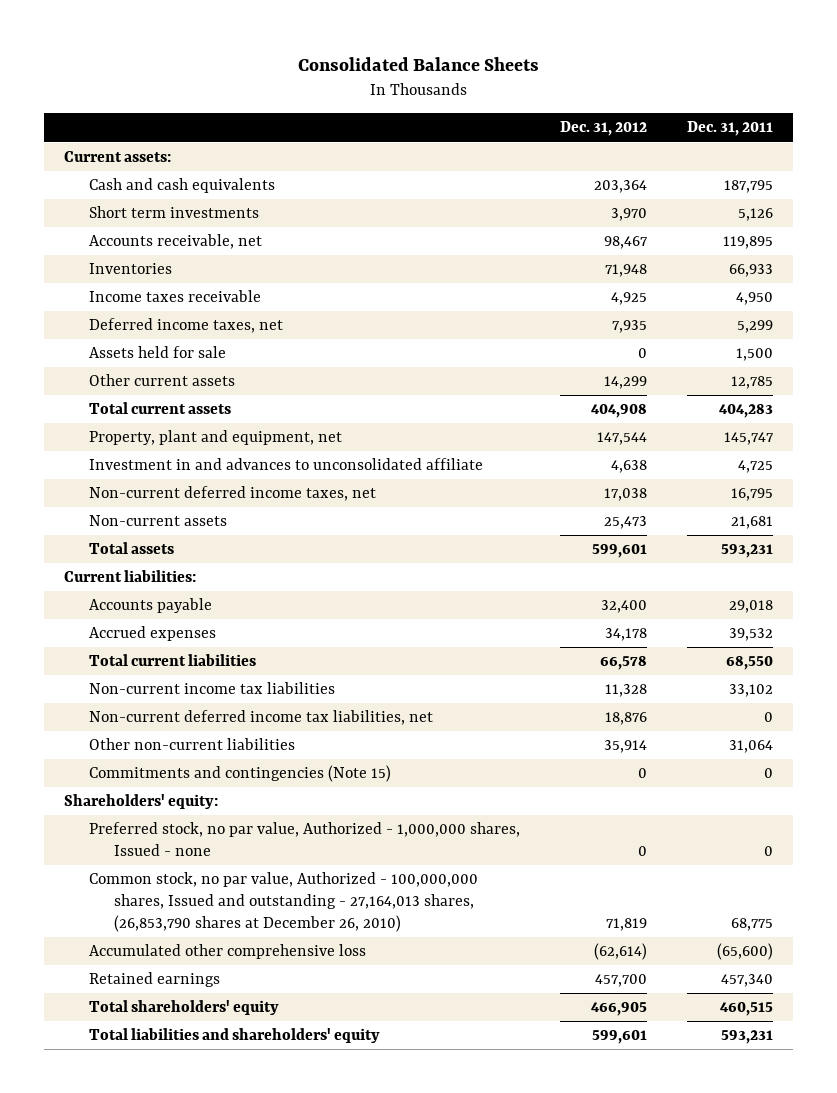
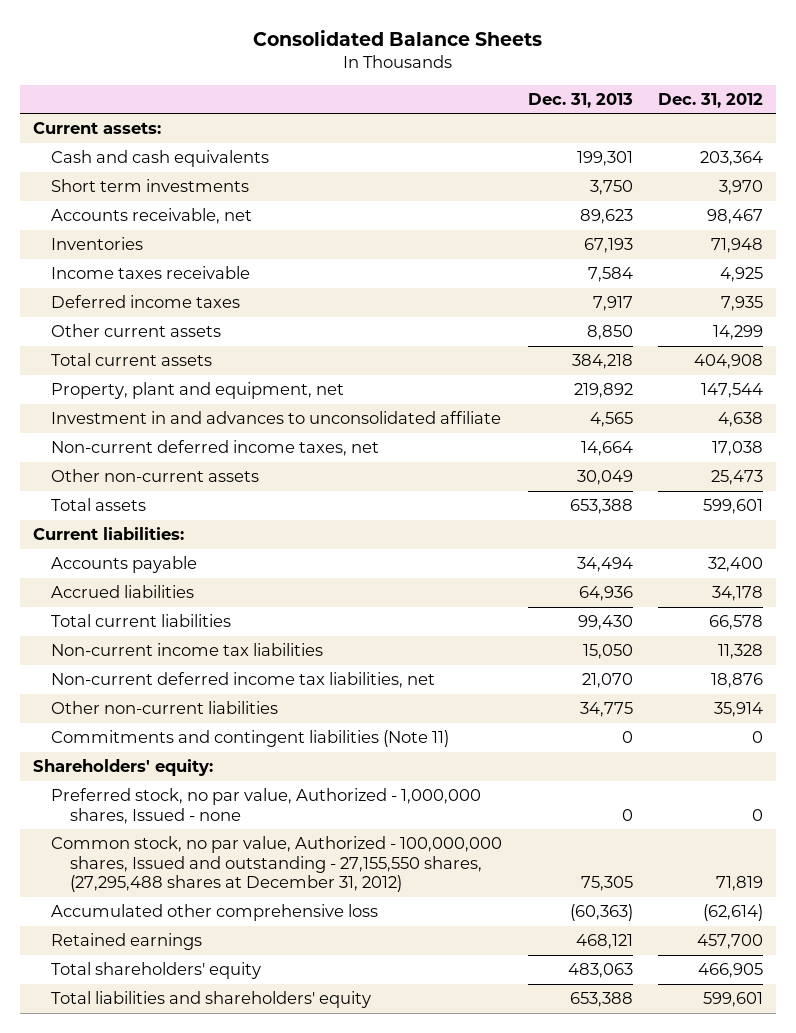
[687,121,774,137] Dec. 31, 2011 -> none
none -> [527,92,633,108] Dec. 31, 2013
[89,346,227,359] Assets held for sale -> none
[89,318,284,334] Deferred income taxes, net -> [51,295,241,309] Deferred income taxes
[89,515,228,527] Non-current assets -> [51,469,260,483] Other non-current assets
[89,626,217,642] Accrued expenses -> [51,585,195,599] Accrued liabilities
[89,765,392,783] Commitments and contingencies (Note 15) -> [51,730,450,748] Commitments and contingent liabilities (Note 11)
[89,872,479,932] Common stock, no par value, Authorized - 100,000,000 shares, Issued and outstanding - 27,164,013 shares, (26,853,790 shares at December 26, 2010) -> [51,836,503,893] Common stock, no par value, Authorized - 100,000,000 shares, Issued and outstanding - 27,155,550 shares, (27,295,488 shares at December 31, 2012)

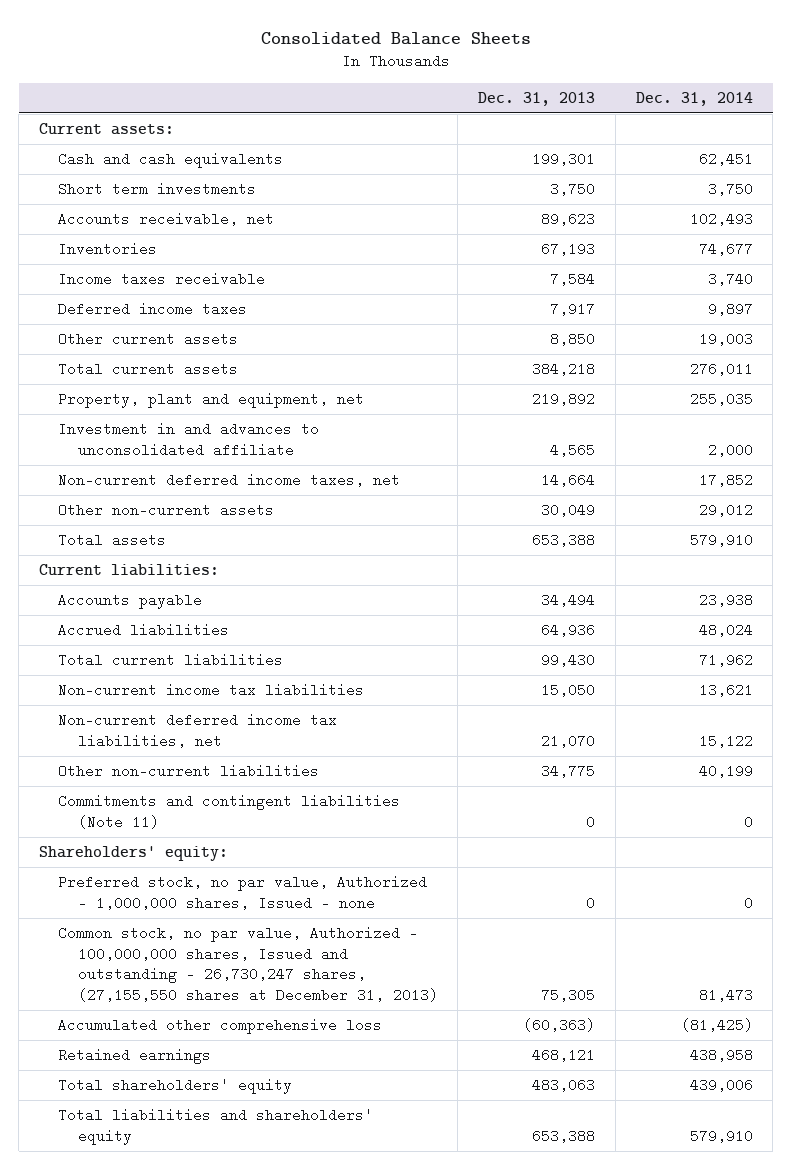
[658,92,764,108] Dec. 31, 2012 -> none
none -> [635,91,753,106] Dec. 31, 2014
[51,836,503,893] Common stock, no par value, Authorized - 100,000,000 shares, Issued and outstanding - 27,155,550 shares, (27,295,488 shares at December 31, 2012) -> [58,926,438,1002] Common stock, no par value, Authorized - 100,000,000 shares, Issued and outstanding - 26,730,247 shares, (27,155,550 shares at December 31, 2013)

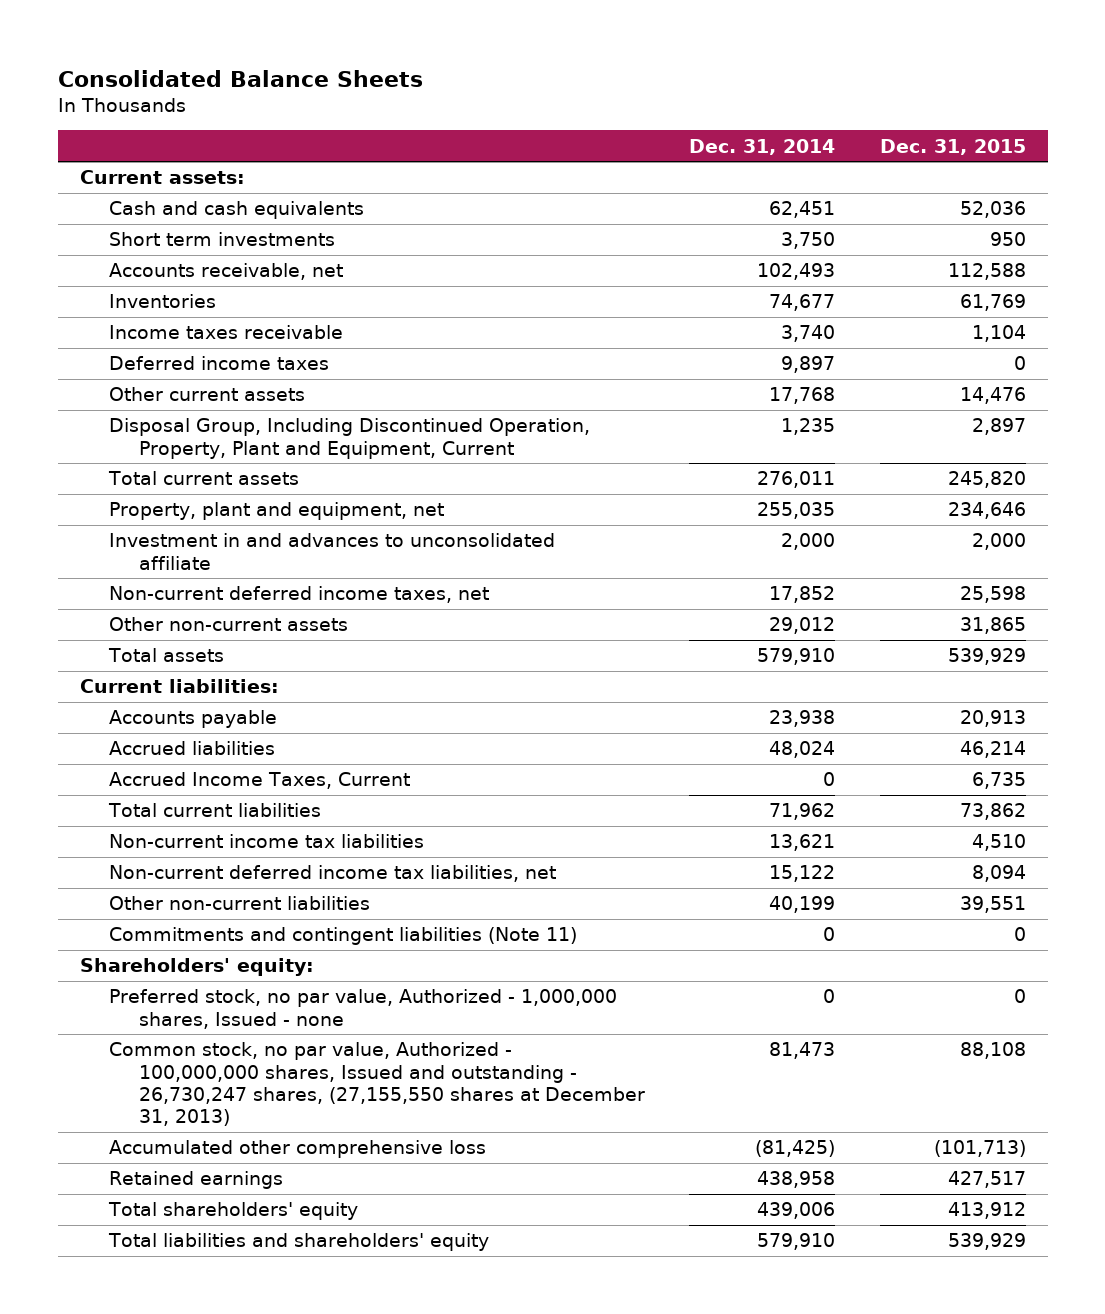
[478,91,596,106] Dec. 31, 2013 -> none
none -> [879,138,1026,155] Dec. 31, 2015
[698,332,753,347] 19,003 -> [769,387,836,405] 17,768
none -> [109,418,591,459] Disposal Group, Including Discontinued Operation, Property, Plant and Equipment, Current
none -> [109,772,411,790] Accrued Income Taxes, Current

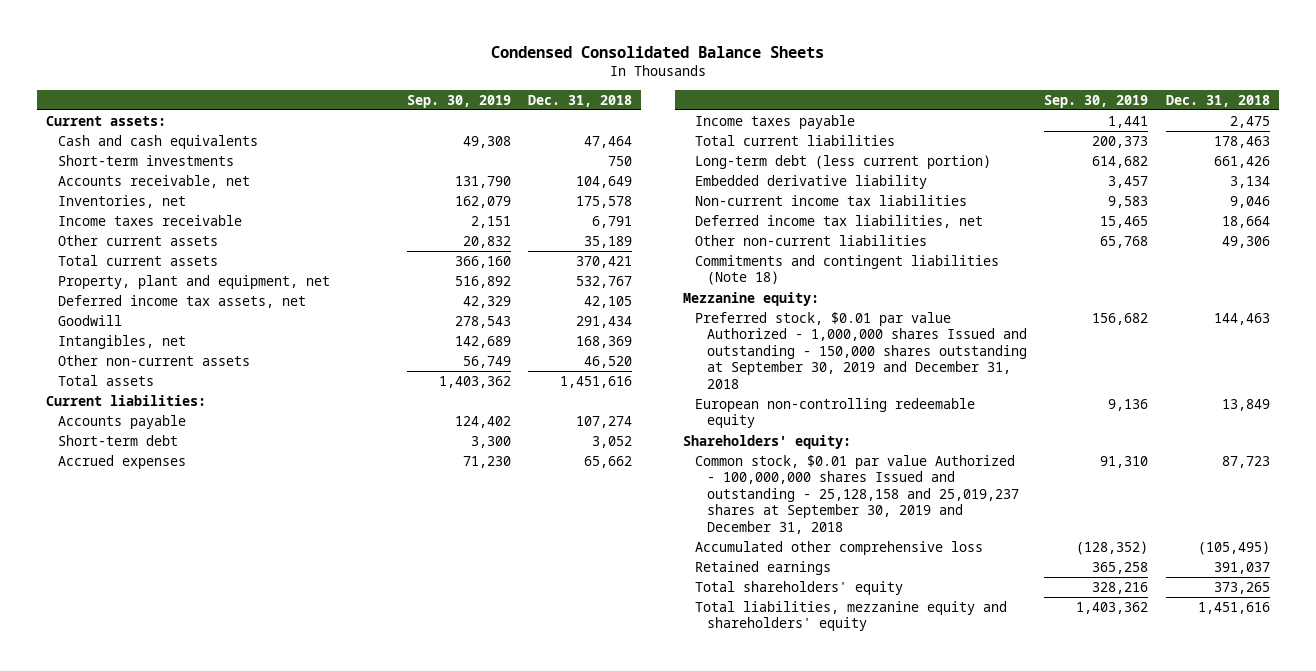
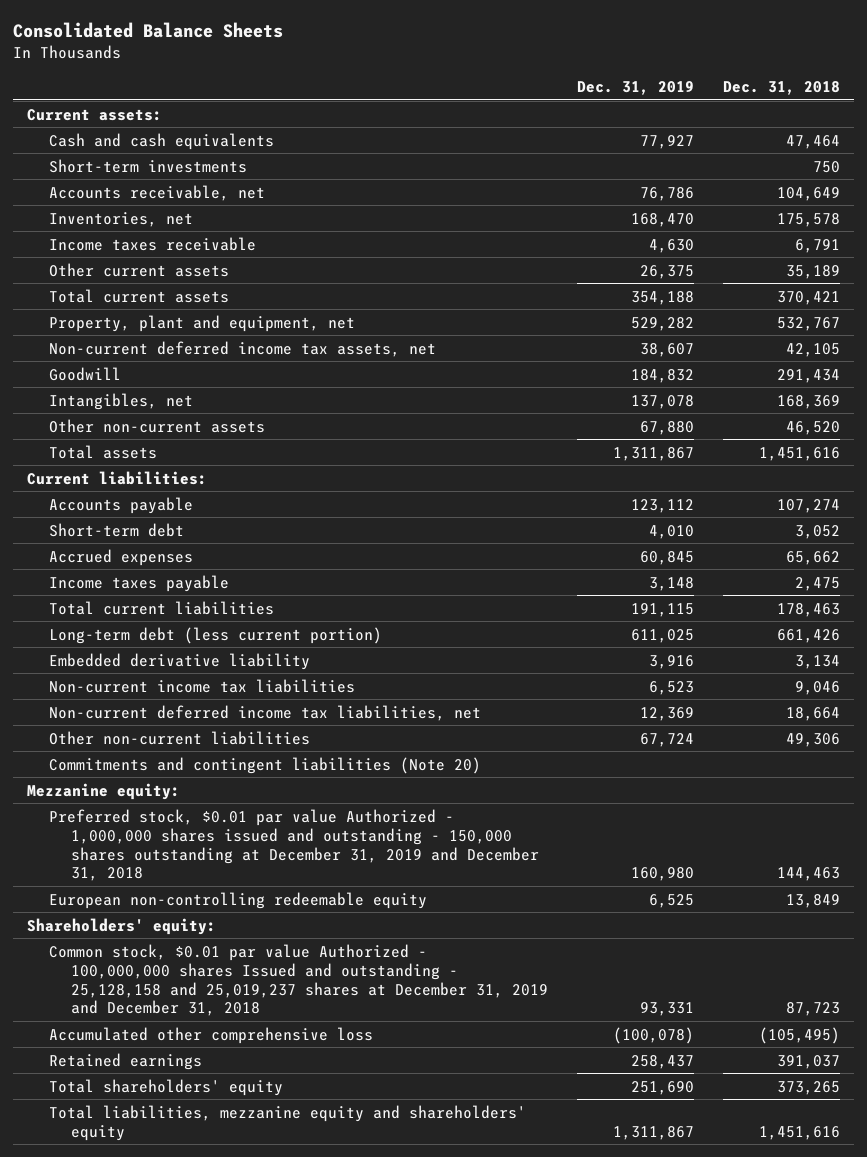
[490,45,824,58] Condensed Consolidated Balance Sheets -> [12,21,283,38] Consolidated Balance Sheets
[406,94,511,108] Sep. 30, 2019 -> none
none -> [576,81,694,96] Dec. 31, 2019
[57,294,306,308] Deferred income tax assets, net -> [49,340,437,357] Non-current deferred income tax assets, net
[695,214,984,228] Deferred income tax liabilities, net -> [49,704,482,721] Non-current deferred income tax liabilities, net
[695,254,1000,286] Commitments and contingent liabilities (Note 18) -> [49,756,482,774] Commitments and contingent liabilities (Note 20)
[695,311,1027,389] Preferred stock, $0.01 par value Authorized - 1,000,000 shares Issued and outstanding - 150,000 shares outstanding at September 30, 2019 and December 31, 2018 -> [49,808,539,882] Preferred stock, $0.01 par value Authorized - 1,000,000 shares issued and outstanding - 150,000 shares outstanding at December 31, 2019 and December 31, 2018
[695,454,1019,534] Common stock, $0.01 par value Authorized - 100,000,000 shares Issued and outstanding - 25,128,158 and 25,019,237 shares at September 30, 2019 and December 31, 2018 -> [49,943,548,1017] Common stock, $0.01 par value Authorized - 100,000,000 shares Issued and outstanding - 25,128,158 and 25,019,237 shares at December 31, 2019 and December 31, 2018

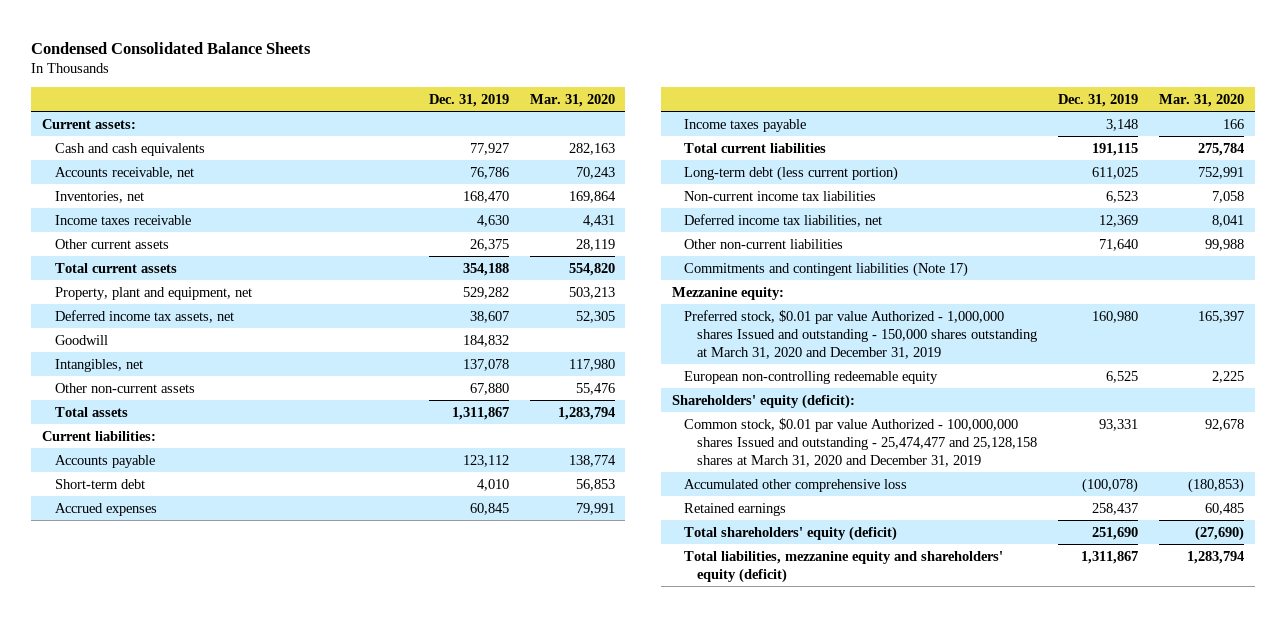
[12,21,283,38] Consolidated Balance Sheets -> [31,41,312,54] Condensed Consolidated Balance Sheets
[722,81,840,96] Dec. 31, 2018 -> none
none -> [529,93,615,107] Mar. 31, 2020
[49,158,248,173] Short-term investments -> none
[49,340,437,357] Non-current deferred income tax assets, net -> [54,309,234,323] Deferred income tax assets, net
[49,652,311,670] Embedded derivative liability -> none
[49,704,482,721] Non-current deferred income tax liabilities, net -> [684,213,883,227] Deferred income tax liabilities, net
[639,732,694,747] 67,724 -> [1099,238,1139,251] 71,640
[49,756,482,774] Commitments and contingent liabilities (Note 20) -> [684,261,969,277] Commitments and contingent liabilities (Note 17)
[49,808,539,882] Preferred stock, $0.01 par value Authorized - 1,000,000 shares issued and outstanding - 150,000 shares outstanding at December 31, 2019 and December 31, 2018 -> [684,309,1037,359] Preferred stock, $0.01 par value Authorized - 1,000,000 shares Issued and outstanding - 150,000 shares outstanding at March 31, 2020 and December 31, 2019
[27,917,217,935] Shareholders' equity: -> [671,393,855,409] Shareholders' equity (deficit):
[49,943,548,1017] Common stock, $0.01 par value Authorized - 100,000,000 shares Issued and outstanding - 25,128,158 and 25,019,237 shares at December 31, 2019 and December 31, 2018 -> [684,417,1037,467] Common stock, $0.01 par value Authorized - 100,000,000 shares Issued and outstanding - 25,474,477 and 25,128,158 shares at March 31, 2020 and December 31, 2019
[49,1078,284,1096] Total shareholders' equity -> [684,525,898,541] Total shareholders' equity (deficit)
[49,1104,527,1141] Total liabilities, mezzanine equity and shareholders' equity -> [684,550,1004,583] Total liabilities, mezzanine equity and shareholders' equity (deficit)

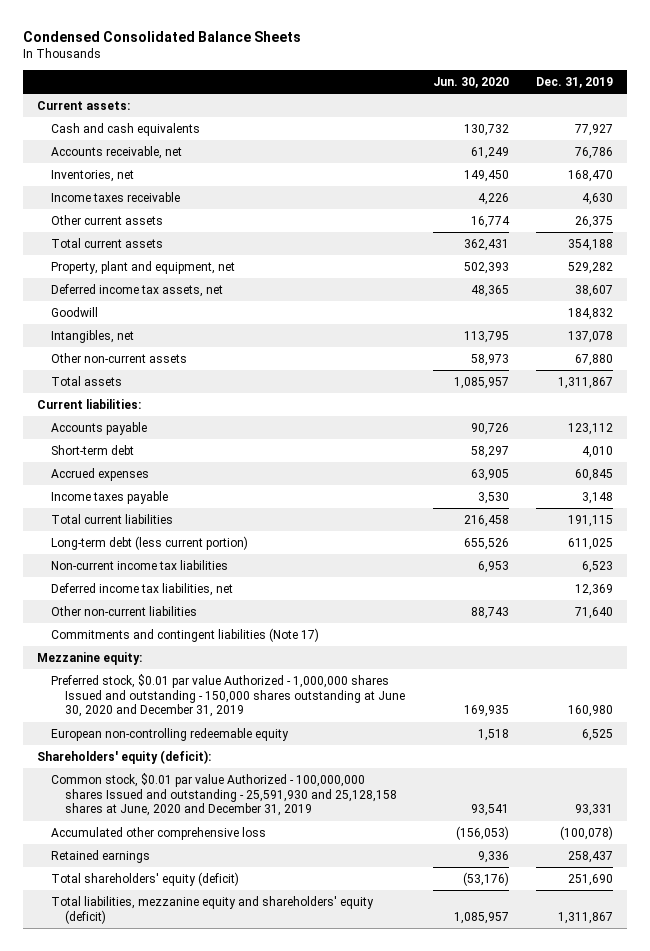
[529,93,615,107] Mar. 31, 2020 -> none
none -> [432,77,509,89] Jun. 30, 2020
[684,309,1037,359] Preferred stock, $0.01 par value Authorized - 1,000,000 shares Issued and outstanding - 150,000 shares outstanding at March 31, 2020 and December 31, 2019 -> [50,673,405,718] Preferred stock, $0.01 par value Authorized - 1,000,000 shares Issued and outstanding - 150,000 shares outstanding at June 30, 2020 and December 31, 2019
[684,417,1037,467] Common stock, $0.01 par value Authorized - 100,000,000 shares Issued and outstanding - 25,474,477 and 25,128,158 shares at March 31, 2020 and December 31, 2019 -> [50,772,397,817] Common stock, $0.01 par value Authorized - 100,000,000 shares Issued and outstanding - 25,591,930 and 25,128,158 shares at June, 2020 and December 31, 2019

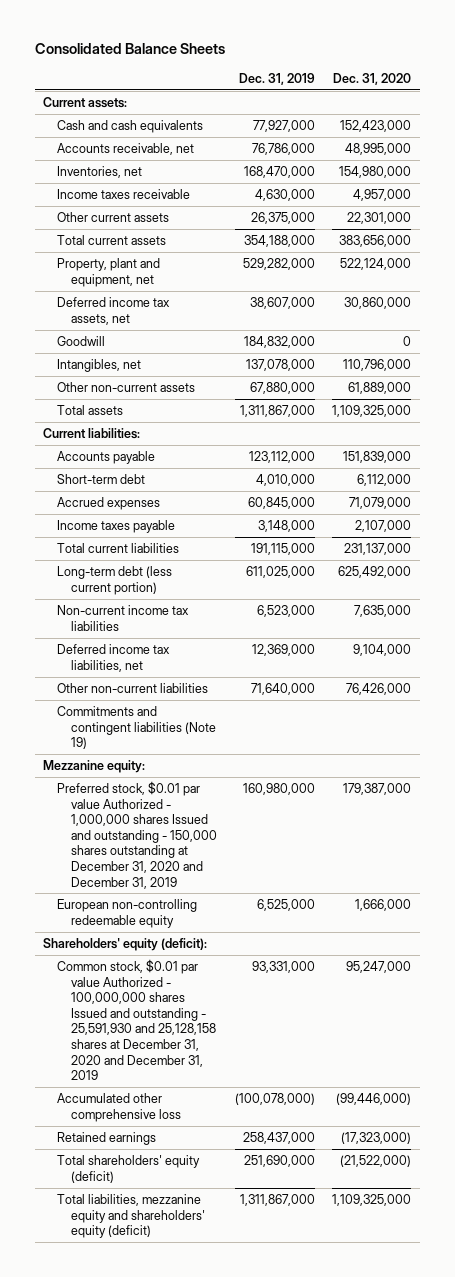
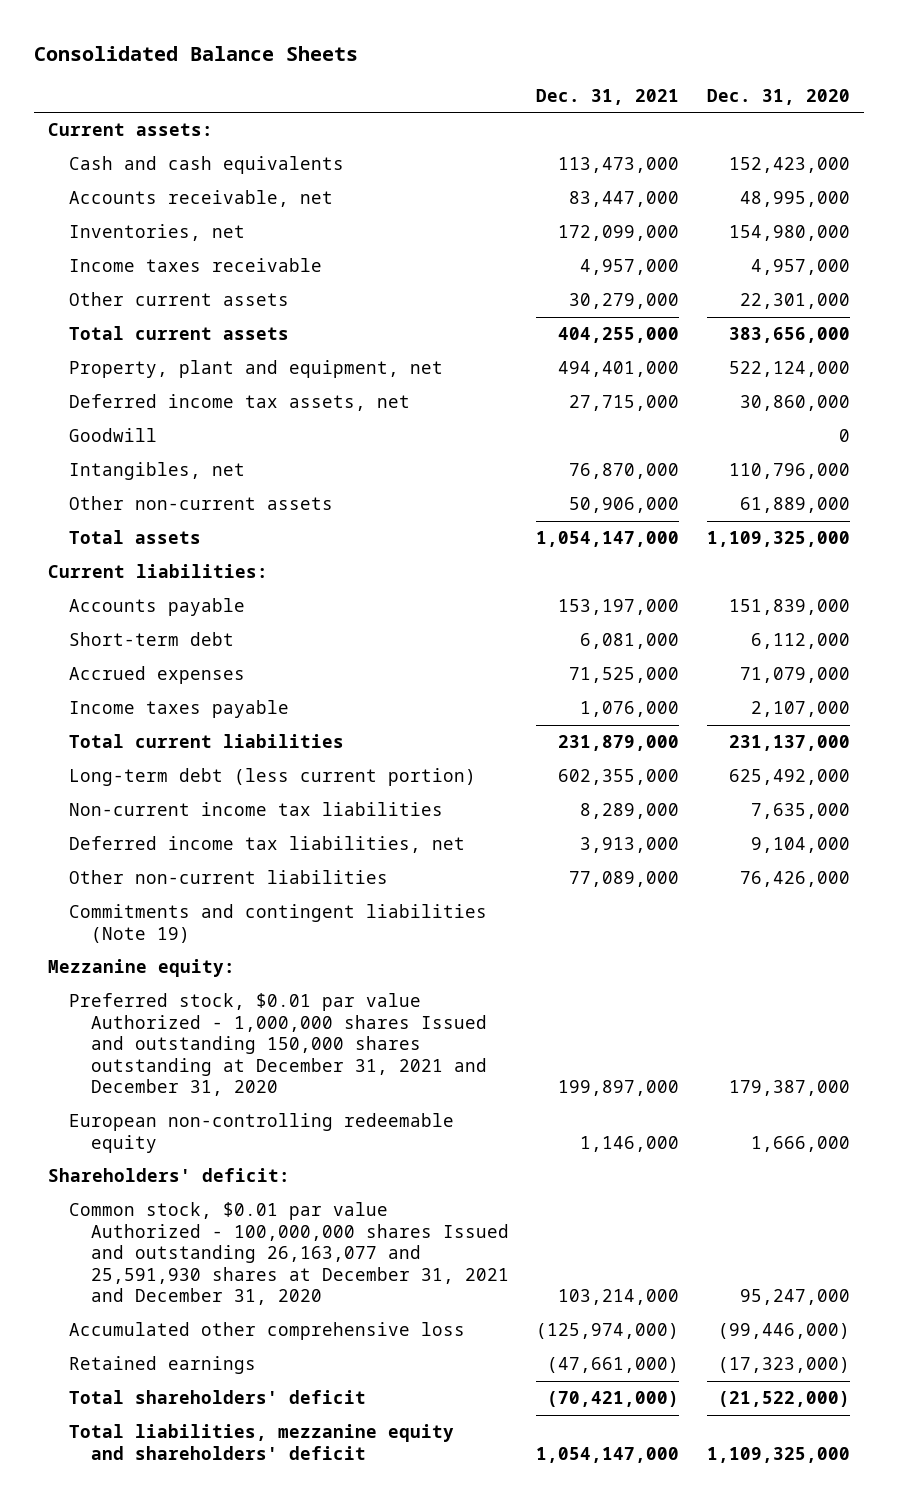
[238,72,315,85] Dec. 31, 2019 -> none
none -> [536,88,680,105] Dec. 31, 2021
[57,781,218,889] Preferred stock, $0.01 par value Authorized - 1,000,000 shares Issued and outstanding - 150,000 shares outstanding at December 31, 2020 and December 31, 2019 -> [69,993,487,1097] Preferred stock, $0.01 par value Authorized - 1,000,000 shares Issued and outstanding 150,000 shares outstanding at December 31, 2021 and December 31, 2020
[43,938,208,952] Shareholders' equity (deficit): -> [47,1168,290,1183] Shareholders' deficit:
[57,959,217,1081] Common stock, $0.01 par value Authorized - 100,000,000 shares Issued and outstanding - 25,591,930 and 25,128,158 shares at December 31, 2020 and December 31, 2019 -> [69,1202,509,1306] Common stock, $0.01 par value Authorized - 100,000,000 shares Issued and outstanding 26,163,077 and 25,591,930 shares at December 31, 2021 and December 31, 2020
[57,1155,201,1183] Total shareholders' equity (deficit) -> [69,1390,367,1405] Total shareholders' deficit
[57,1194,206,1239] Total liabilities, mezzanine equity and shareholders' equity (deficit) -> [69,1424,455,1460] Total liabilities, mezzanine equity and shareholders' deficit

